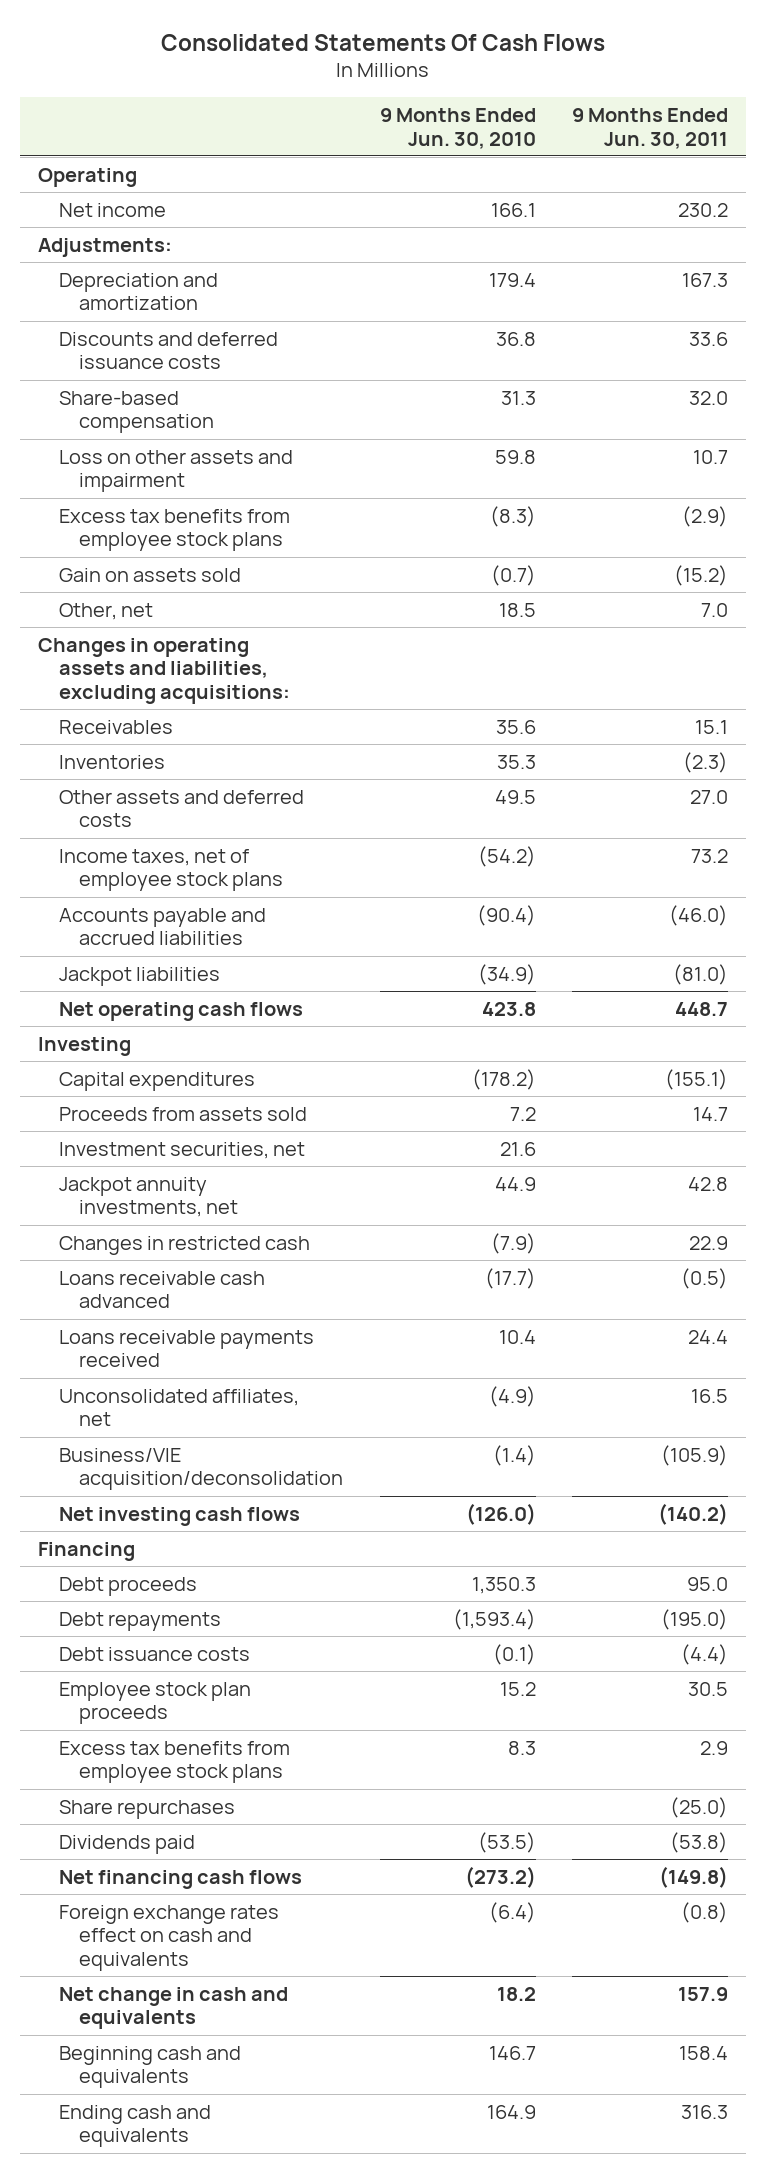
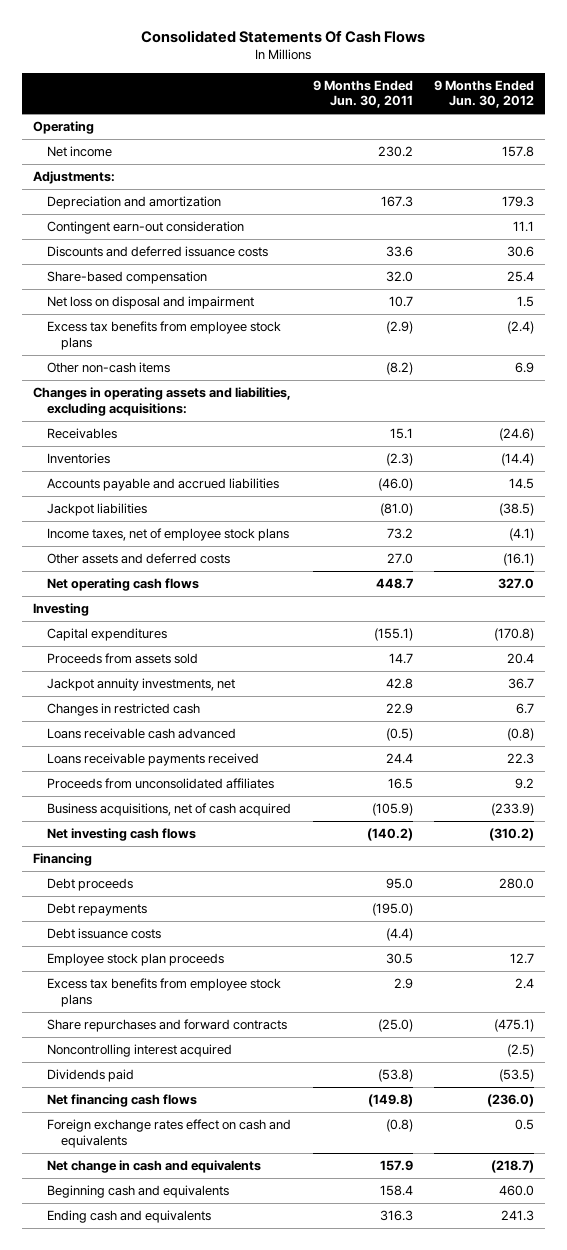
[379,107,536,149] 9 Months Ended Jun. 30, 2010 -> none
none -> [434,79,535,109] 9 Months Ended Jun. 30, 2012
none -> [46,221,244,235] Contingent earn-out consideration
[58,449,293,493] Loss on other assets and impairment -> [46,296,254,310] Net loss on disposal and impairment
[58,567,241,582] Gain on assets sold -> none
[58,602,153,620] Other, net -> [46,362,170,374] Other non-cash items
[700,602,728,617] 7.0 -> [385,362,413,376] (8.2)
[58,848,284,892] Income taxes, net of employee stock plans -> [46,528,289,542] Income taxes, net of employee stock plans
[58,789,304,828] Other assets and deferred costs -> [46,553,230,565] Other assets and deferred costs
[58,1141,305,1159] Investment securities, net -> none
[58,1388,299,1427] Unconsolidated affiliates, net -> [46,778,274,790] Proceeds from unconsolidated affiliates
[58,1447,344,1491] Business/VIE acquisition/deconsolidation -> [46,803,291,817] Business acquisitions, net of cash acquired
[58,1799,235,1819] Share repurchases -> [46,1019,287,1033] Share repurchases and forward contracts
none -> [46,1044,232,1058] Noncontrolling interest acquired

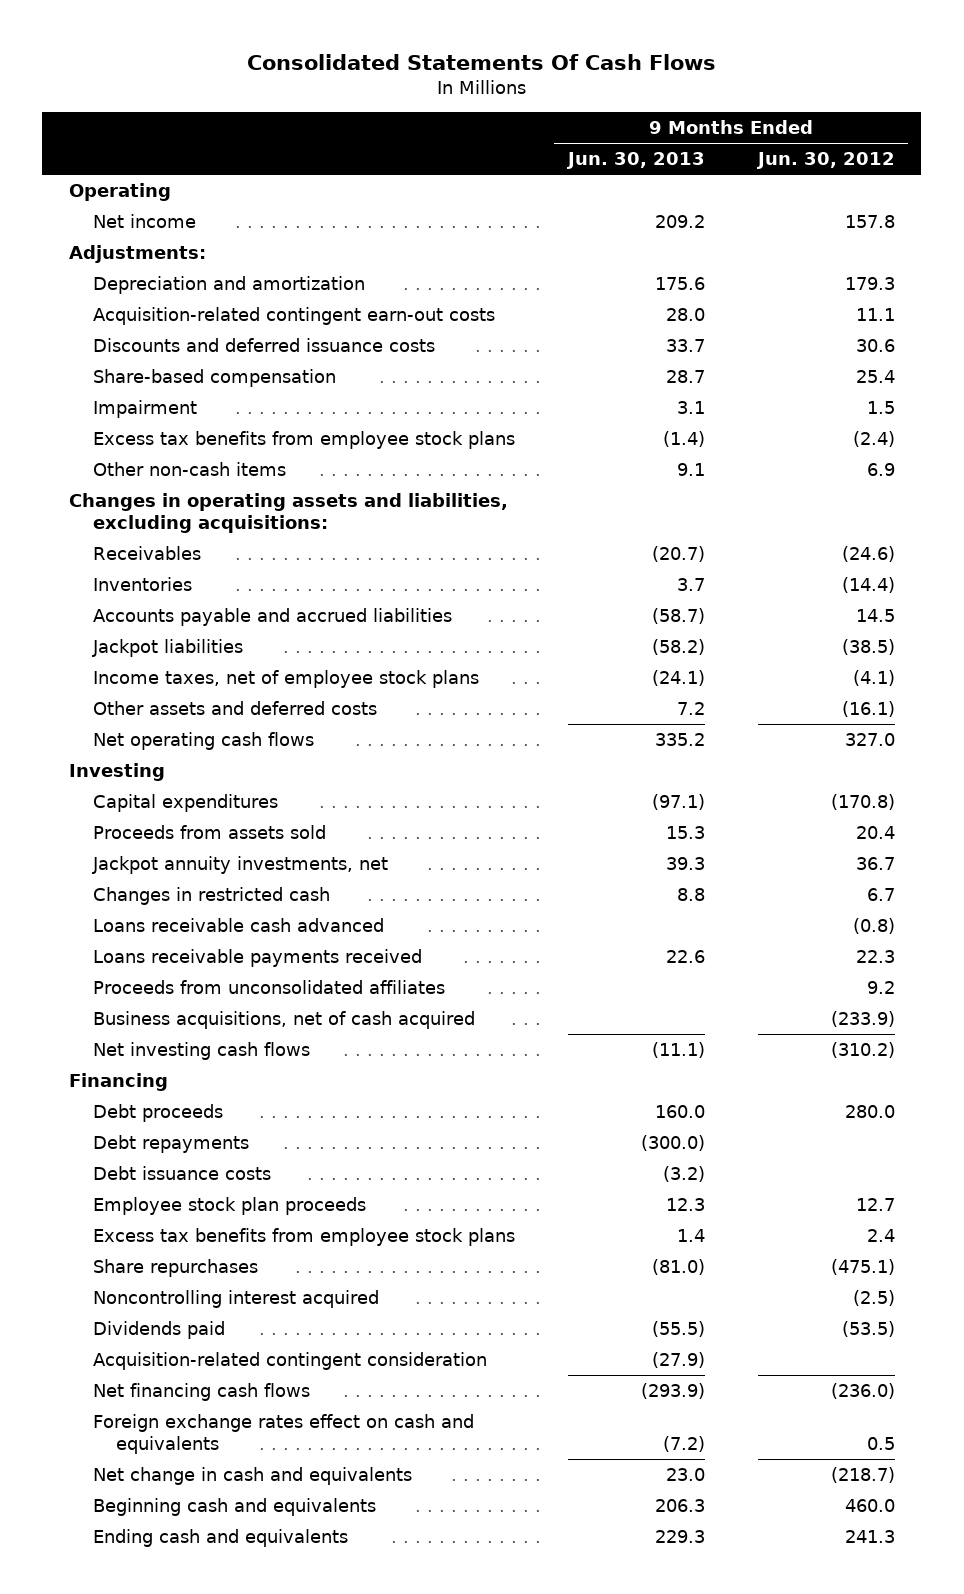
[312,79,413,109] 9 Months Ended Jun. 30, 2011 -> none
none -> [565,152,705,170] Jun. 30, 2013
[46,221,244,235] Contingent earn-out consideration -> [92,307,495,326] Acquisition-related contingent earn-out costs
[46,296,254,310] Net loss on disposal and impairment -> [92,400,197,419] Impairment
[46,1019,287,1033] Share repurchases and forward contracts -> [92,1259,258,1278] Share repurchases
none -> [92,1352,487,1371] Acquisition-related contingent consideration

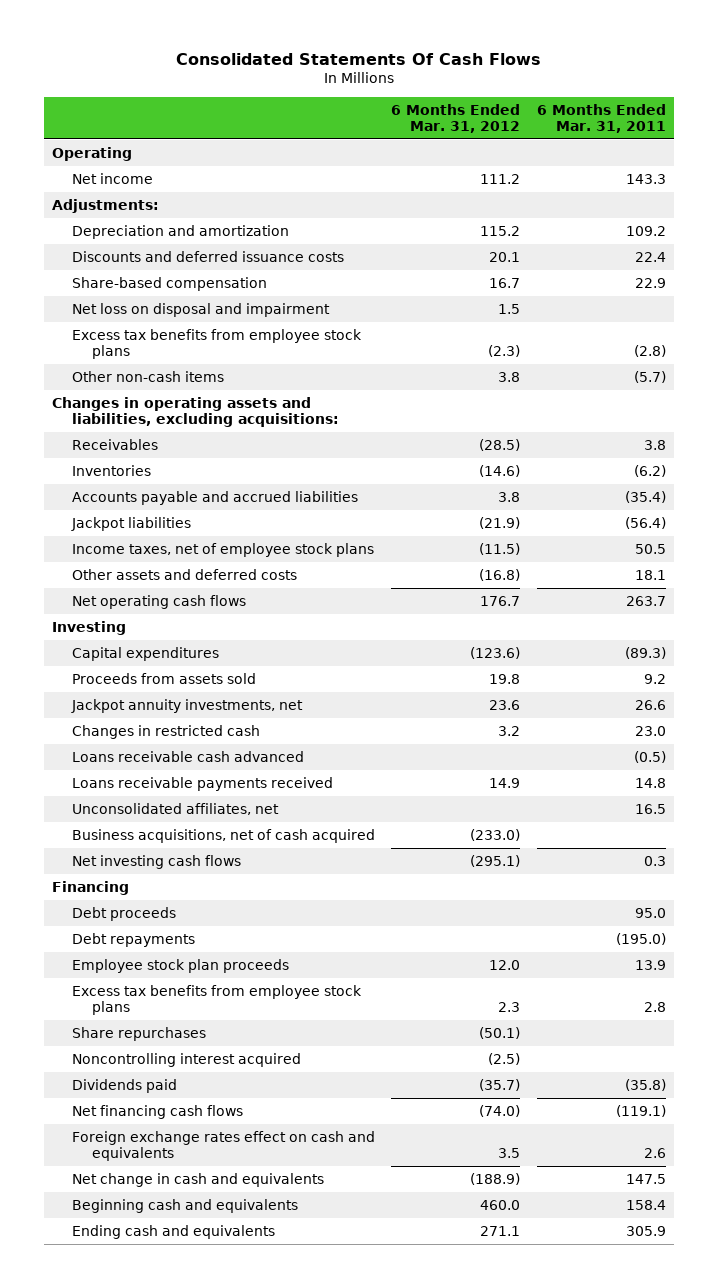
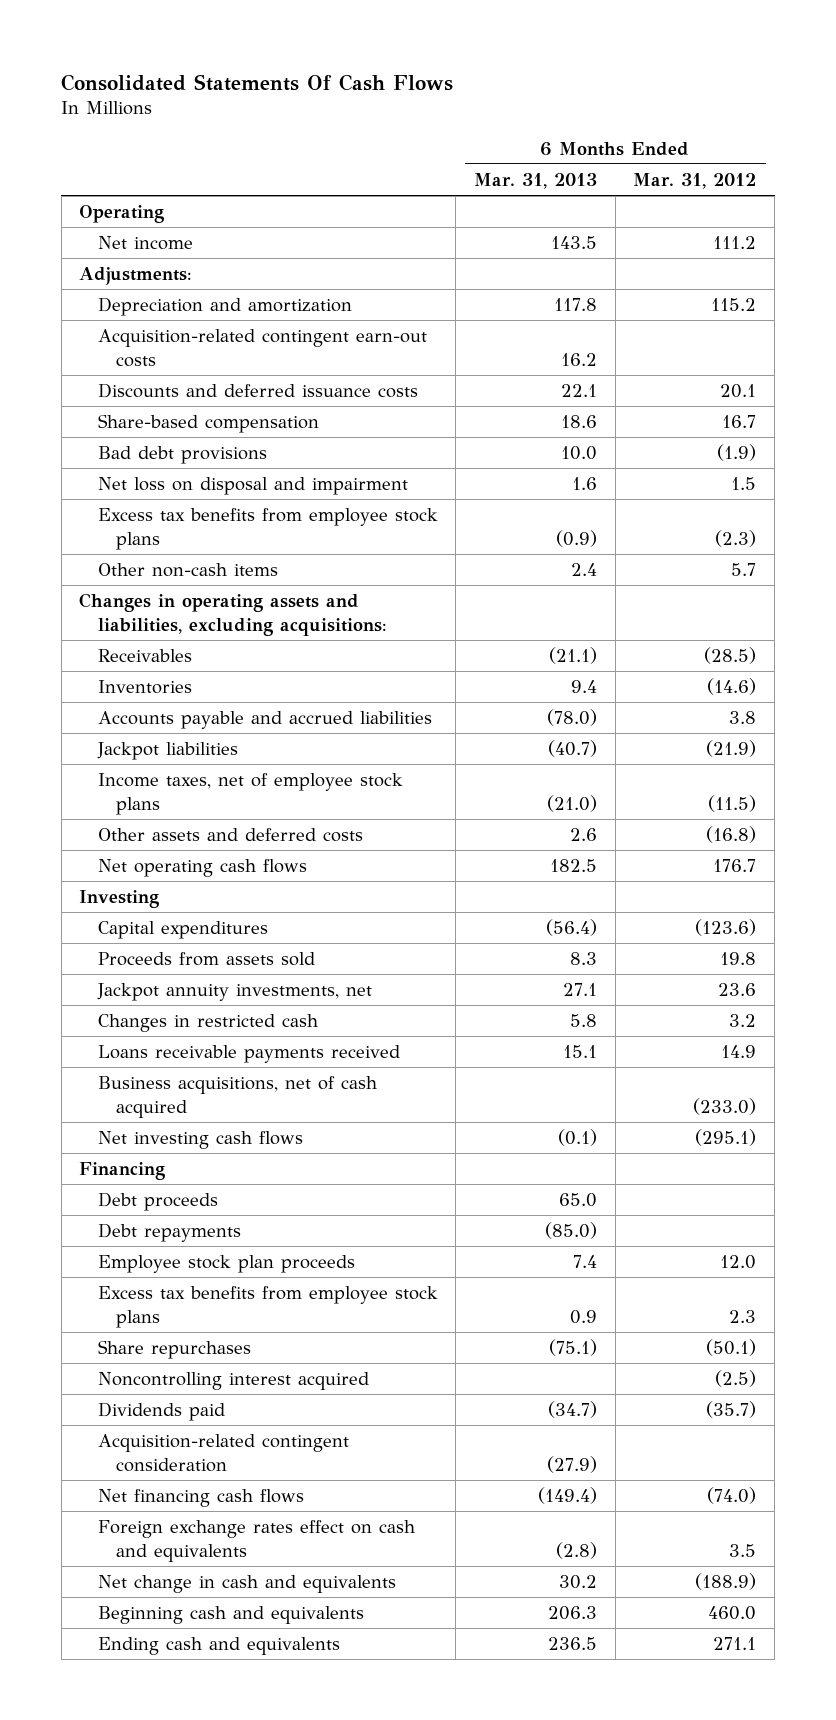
[536,103,666,133] 6 Months Ended Mar. 31, 2011 -> none
none -> [474,172,598,189] Mar. 31, 2013
none -> [97,328,427,367] Acquisition-related contingent earn-out costs
none -> [97,445,267,464] Bad debt provisions
[498,371,521,382] 3.8 -> [731,562,757,576] 5.7
[72,750,305,762] Loans receivable cash advanced -> none
[72,802,280,815] Unconsolidated affiliates, net -> none
none -> [97,1433,349,1472] Acquisition-related contingent consideration

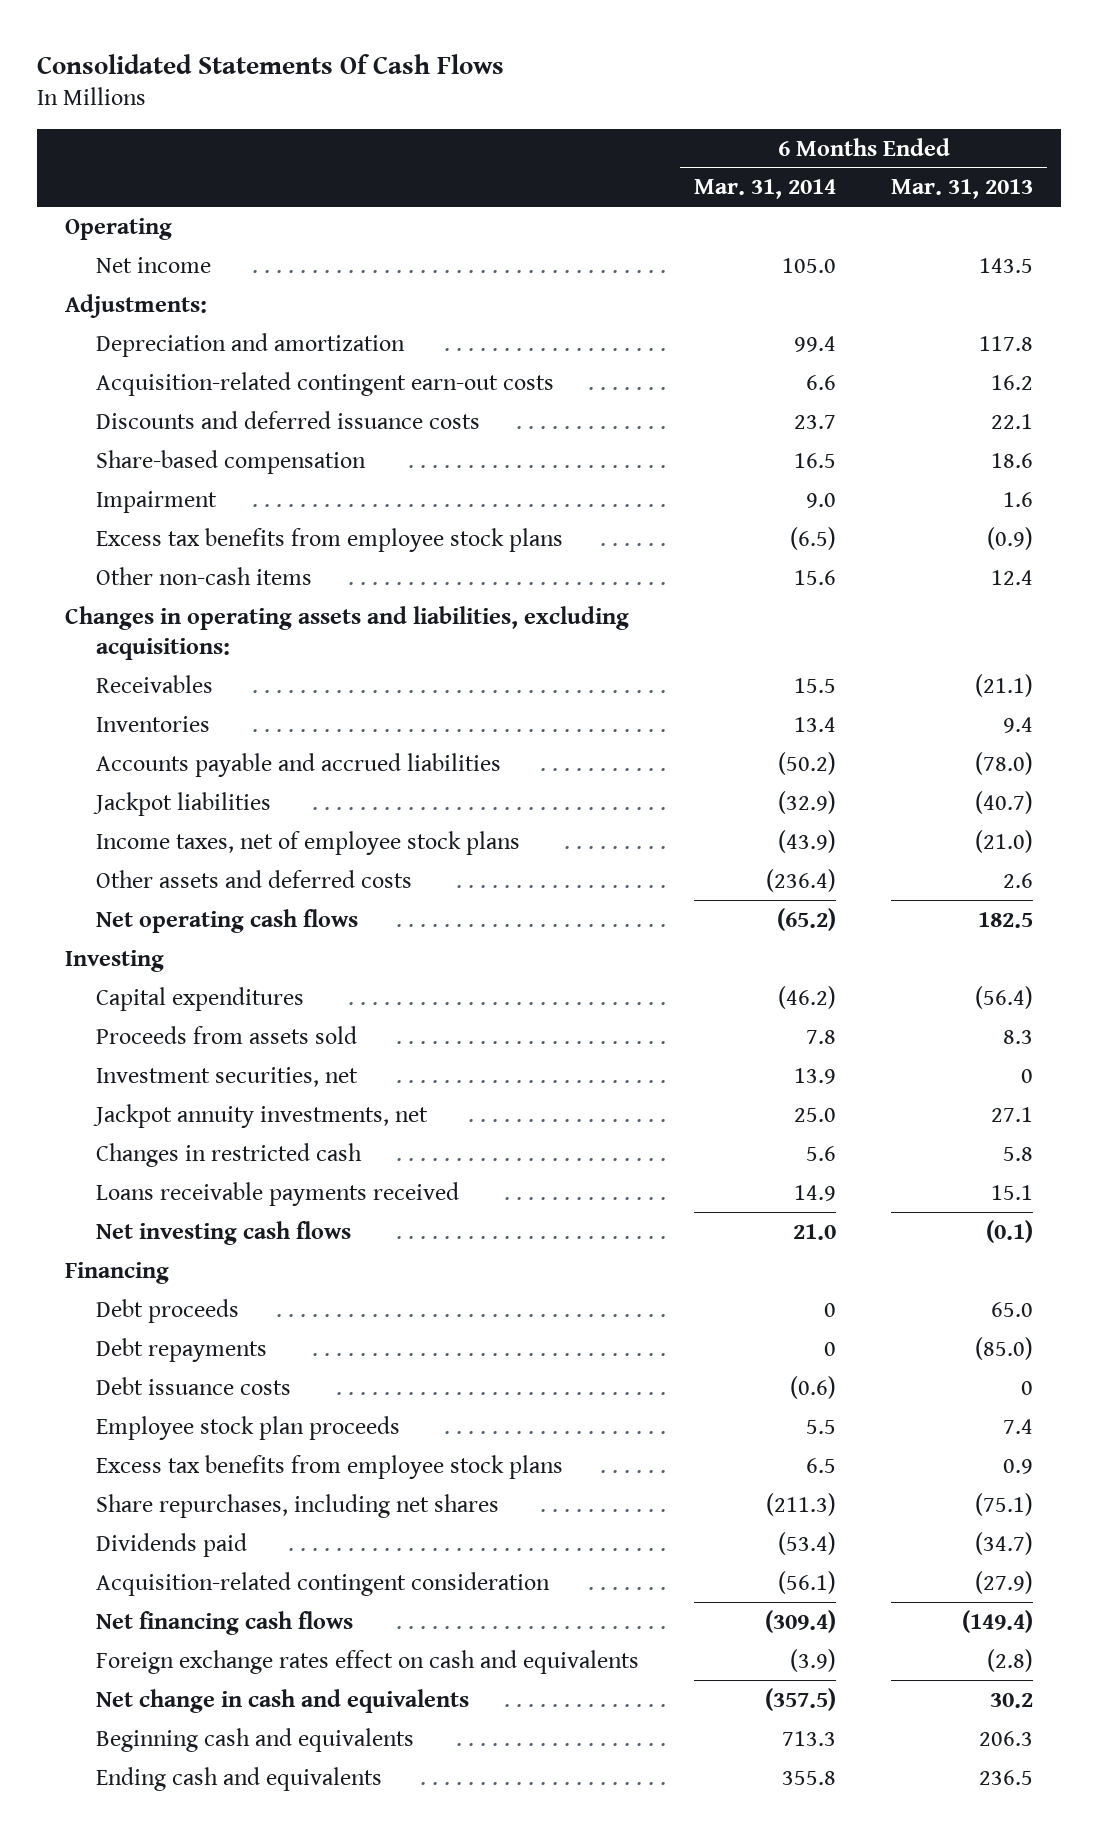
[633,172,757,189] Mar. 31, 2012 -> none
none -> [693,179,836,200] Mar. 31, 2014
[97,445,267,464] Bad debt provisions -> none
[97,476,408,495] Net loss on disposal and impairment -> [95,490,217,513] Impairment
[571,562,598,576] 2.4 -> [991,569,1034,585] 12.4
none -> [95,1066,358,1087] Investment securities, net
[97,1075,377,1118] Business acquisitions, net of cash acquired -> none
none -> [95,1376,291,1395] Debt issuance costs
[97,1371,369,1390] Noncontrolling interest acquired -> none
[97,1339,251,1359] Share repurchases -> [95,1493,499,1518] Share repurchases, including net shares

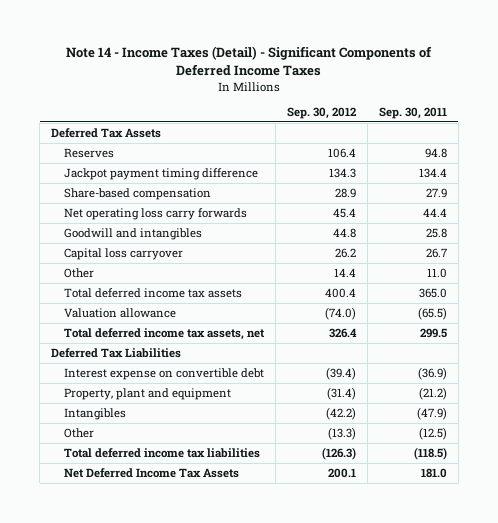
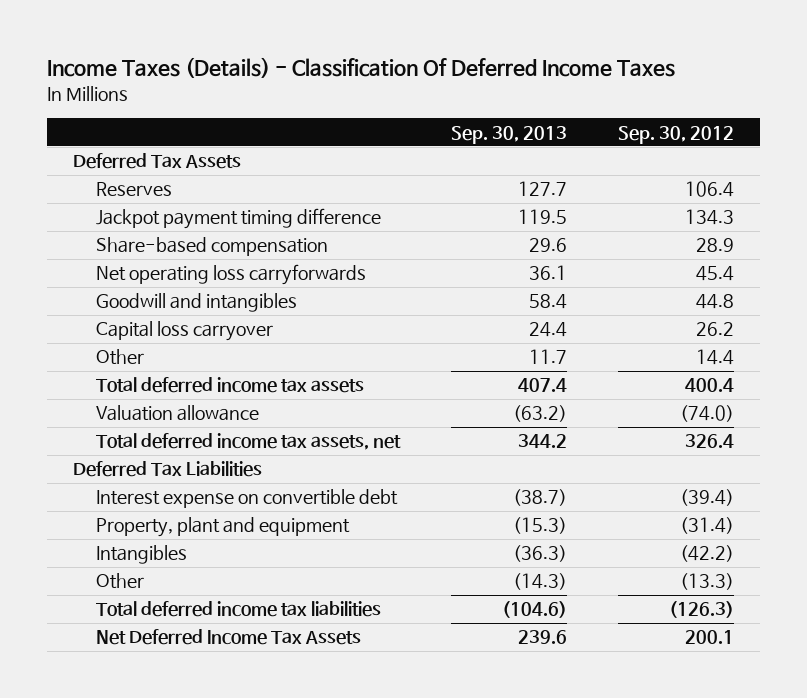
[65,46,432,77] Note 14 - Income Taxes (Detail) - Significant Components of Deferred Income Taxes -> [47,57,676,79] Income Taxes (Details) - Classification Of Deferred Income Taxes
[378,107,447,120] Sep. 30, 2011 -> none
none -> [451,125,568,144] Sep. 30, 2013
[64,207,248,220] Net operating loss carry forwards -> [95,264,366,286] Net operating loss carryforwards

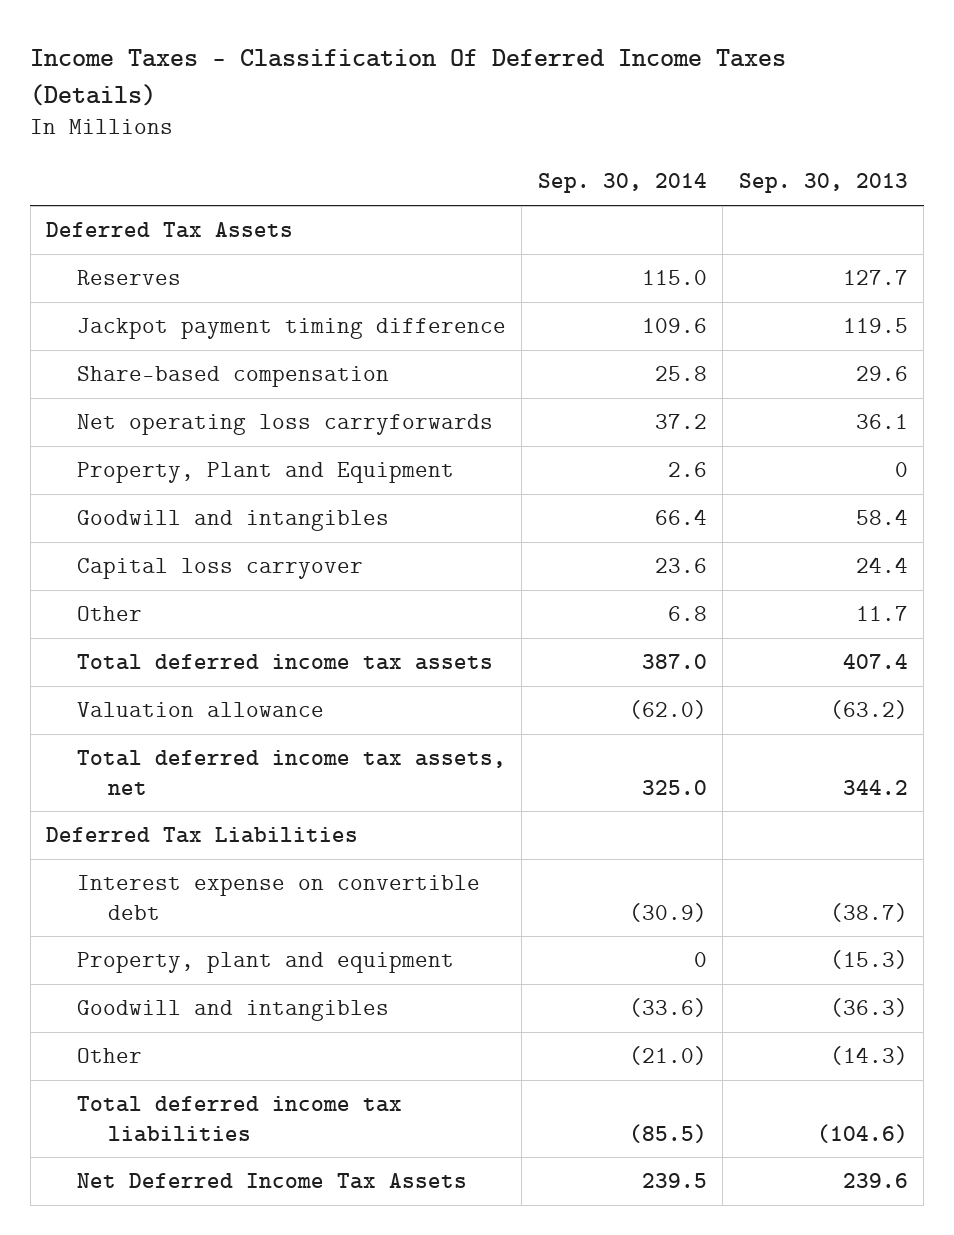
[47,57,676,79] Income Taxes (Details) - Classification Of Deferred Income Taxes -> [30,49,787,106] Income Taxes - Classification Of Deferred Income Taxes (Details)
[618,125,735,144] Sep. 30, 2012 -> none
none -> [537,173,707,194] Sep. 30, 2014
none -> [76,461,454,483] Property, Plant and Equipment
[95,545,187,565] Intangibles -> [76,999,389,1021] Goodwill and intangibles

